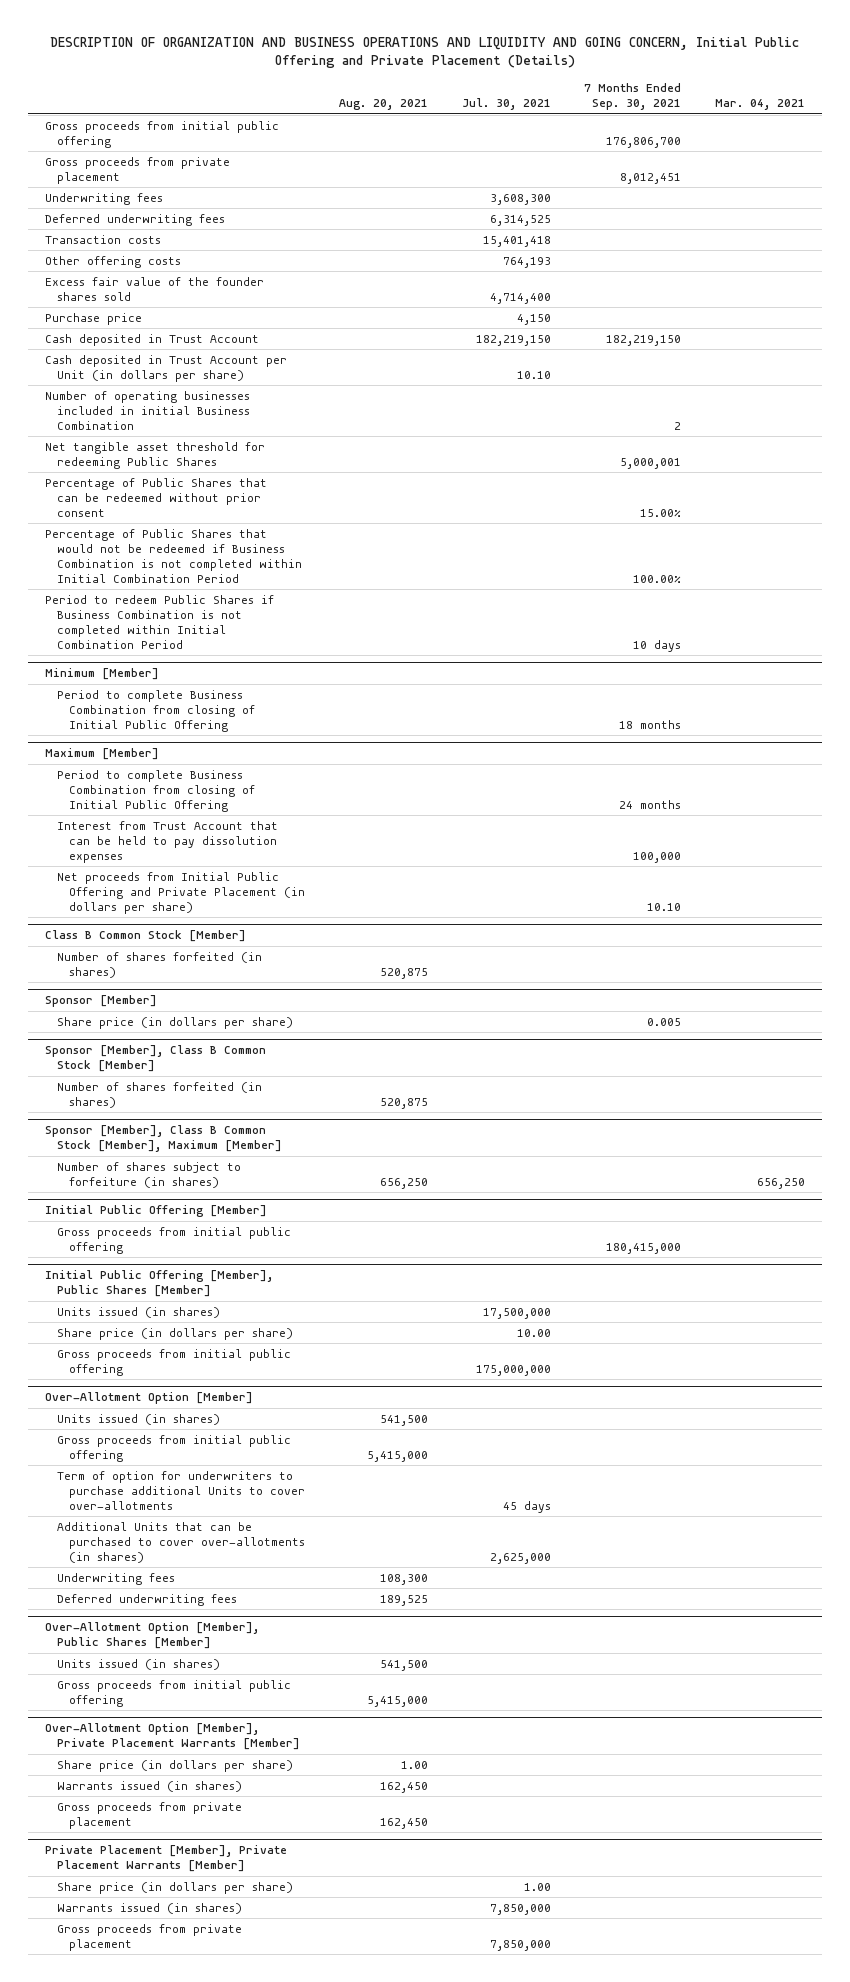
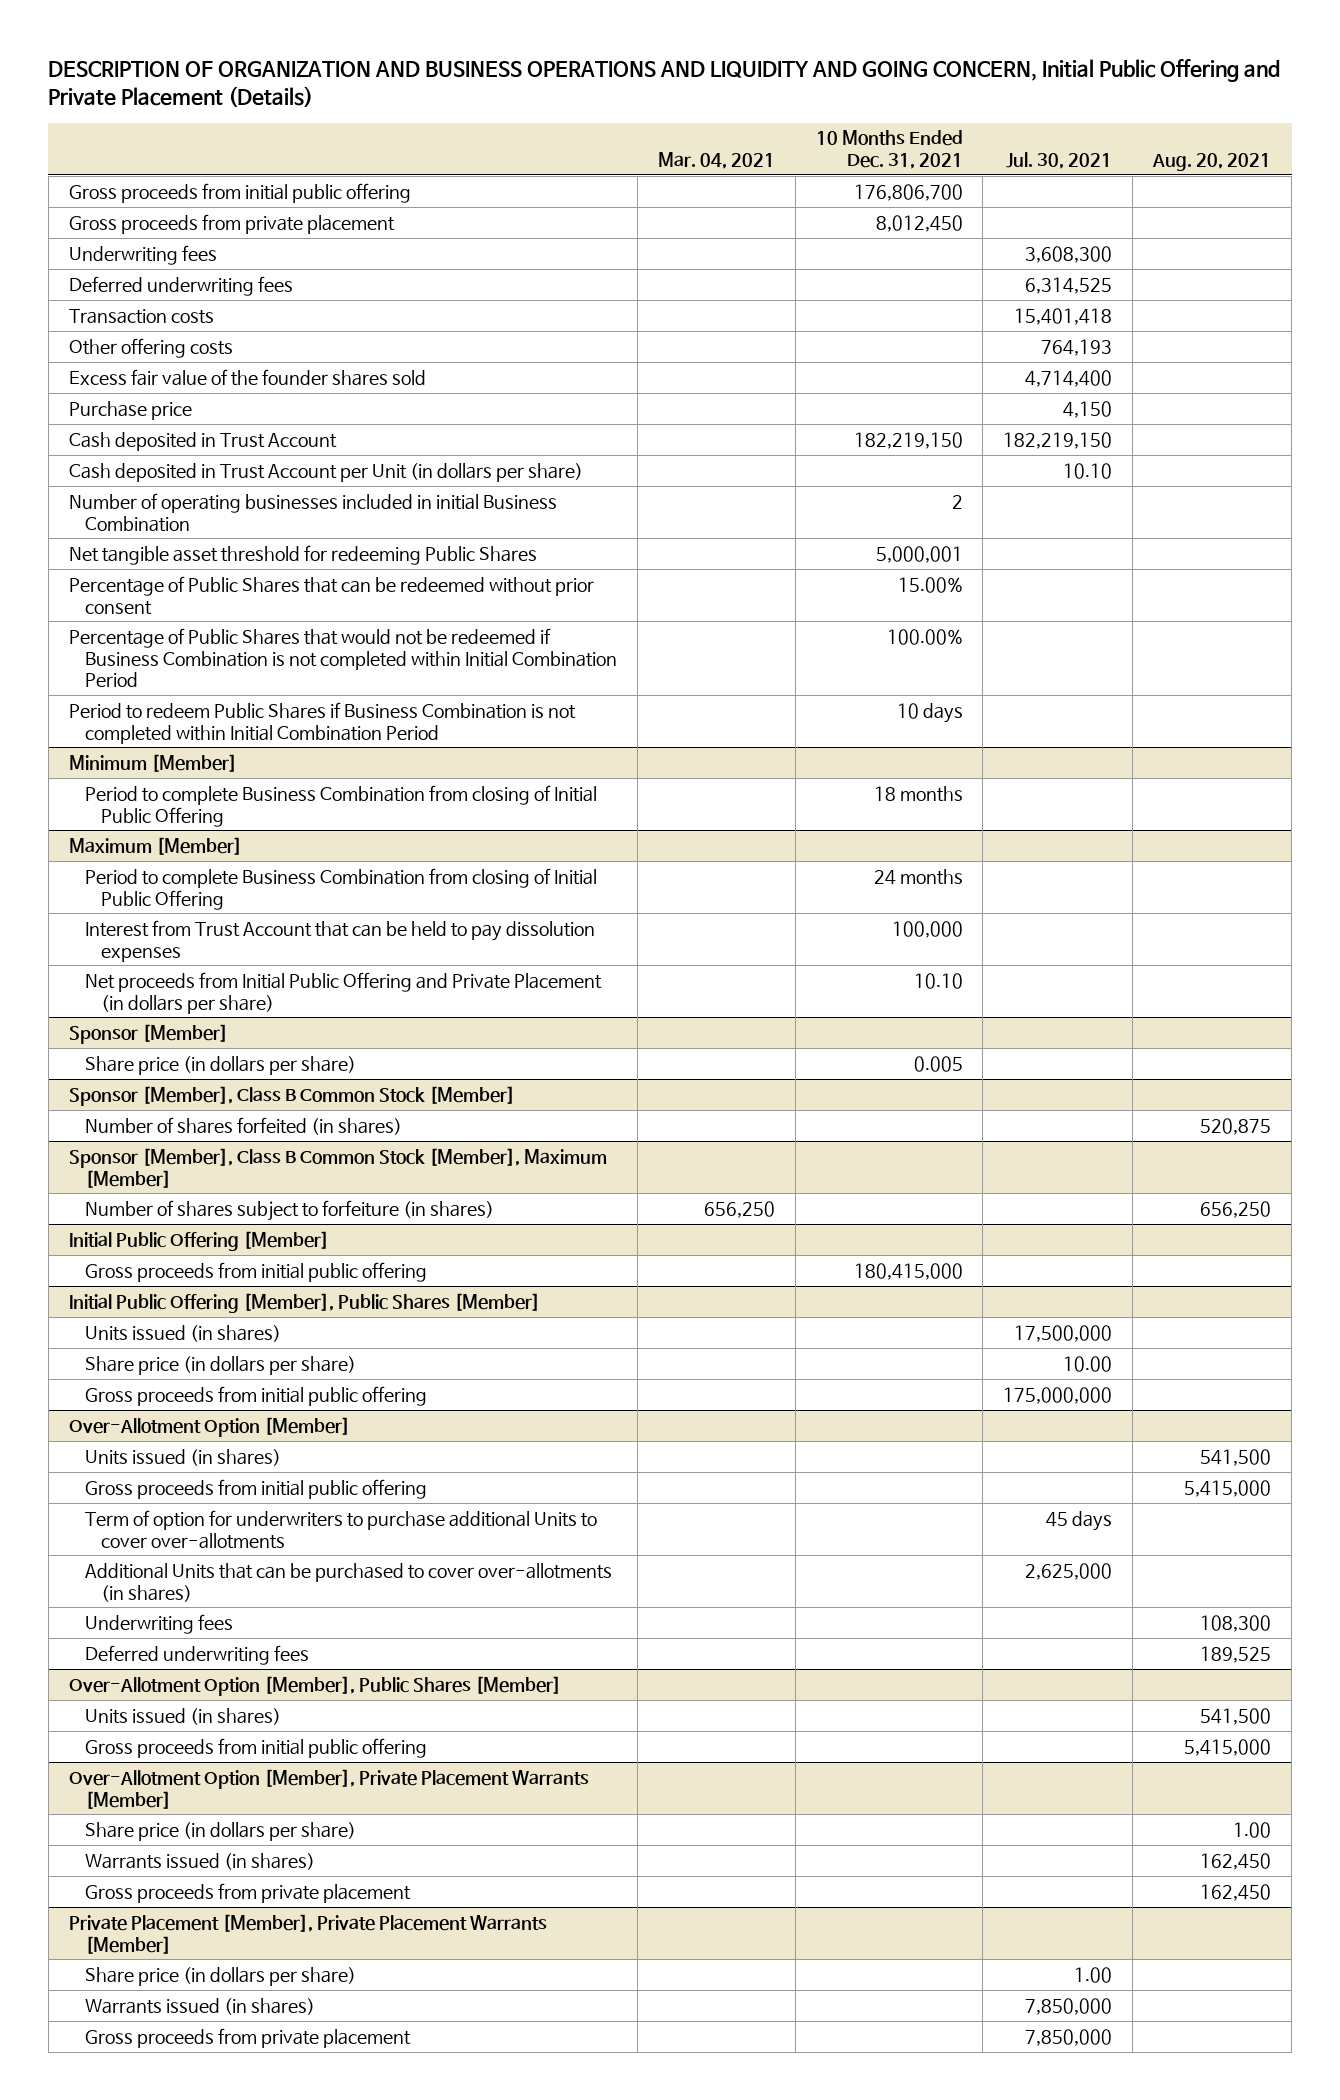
[584,82,682,110] 7 Months Ended Sep. 30, 2021 -> none
none -> [815,130,963,170] 10 Months Ended Dec. 31, 2021
[45,930,247,943] Class B Common Stock [Member] -> none
[57,951,263,978] Number of shares forfeited (in shares) -> none

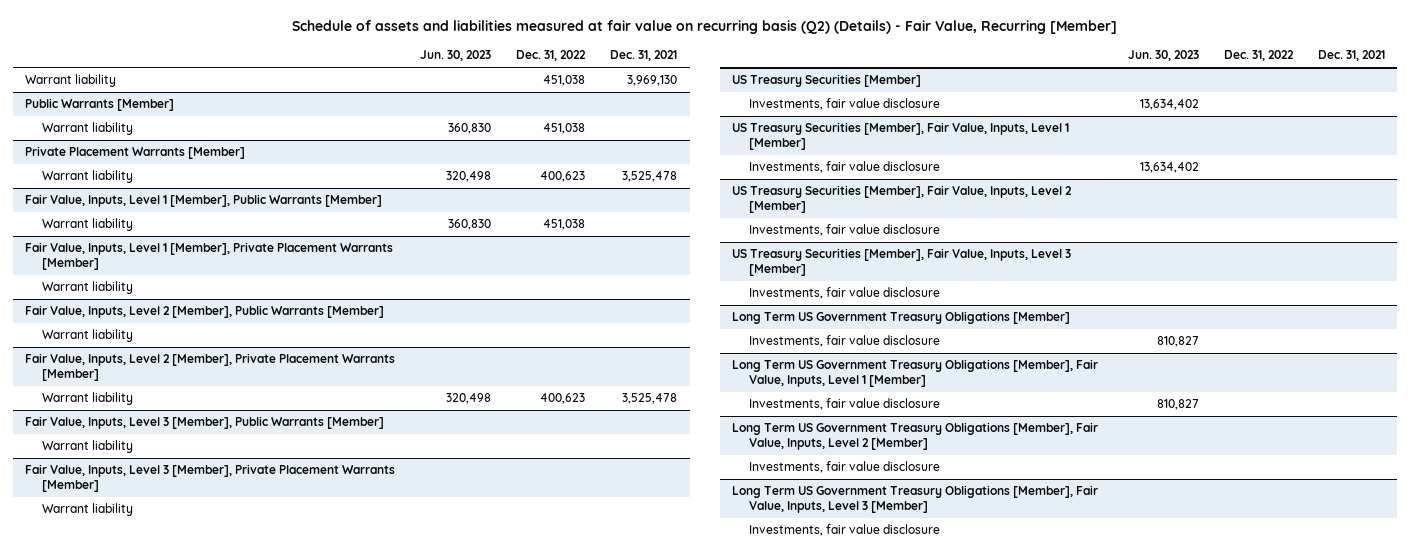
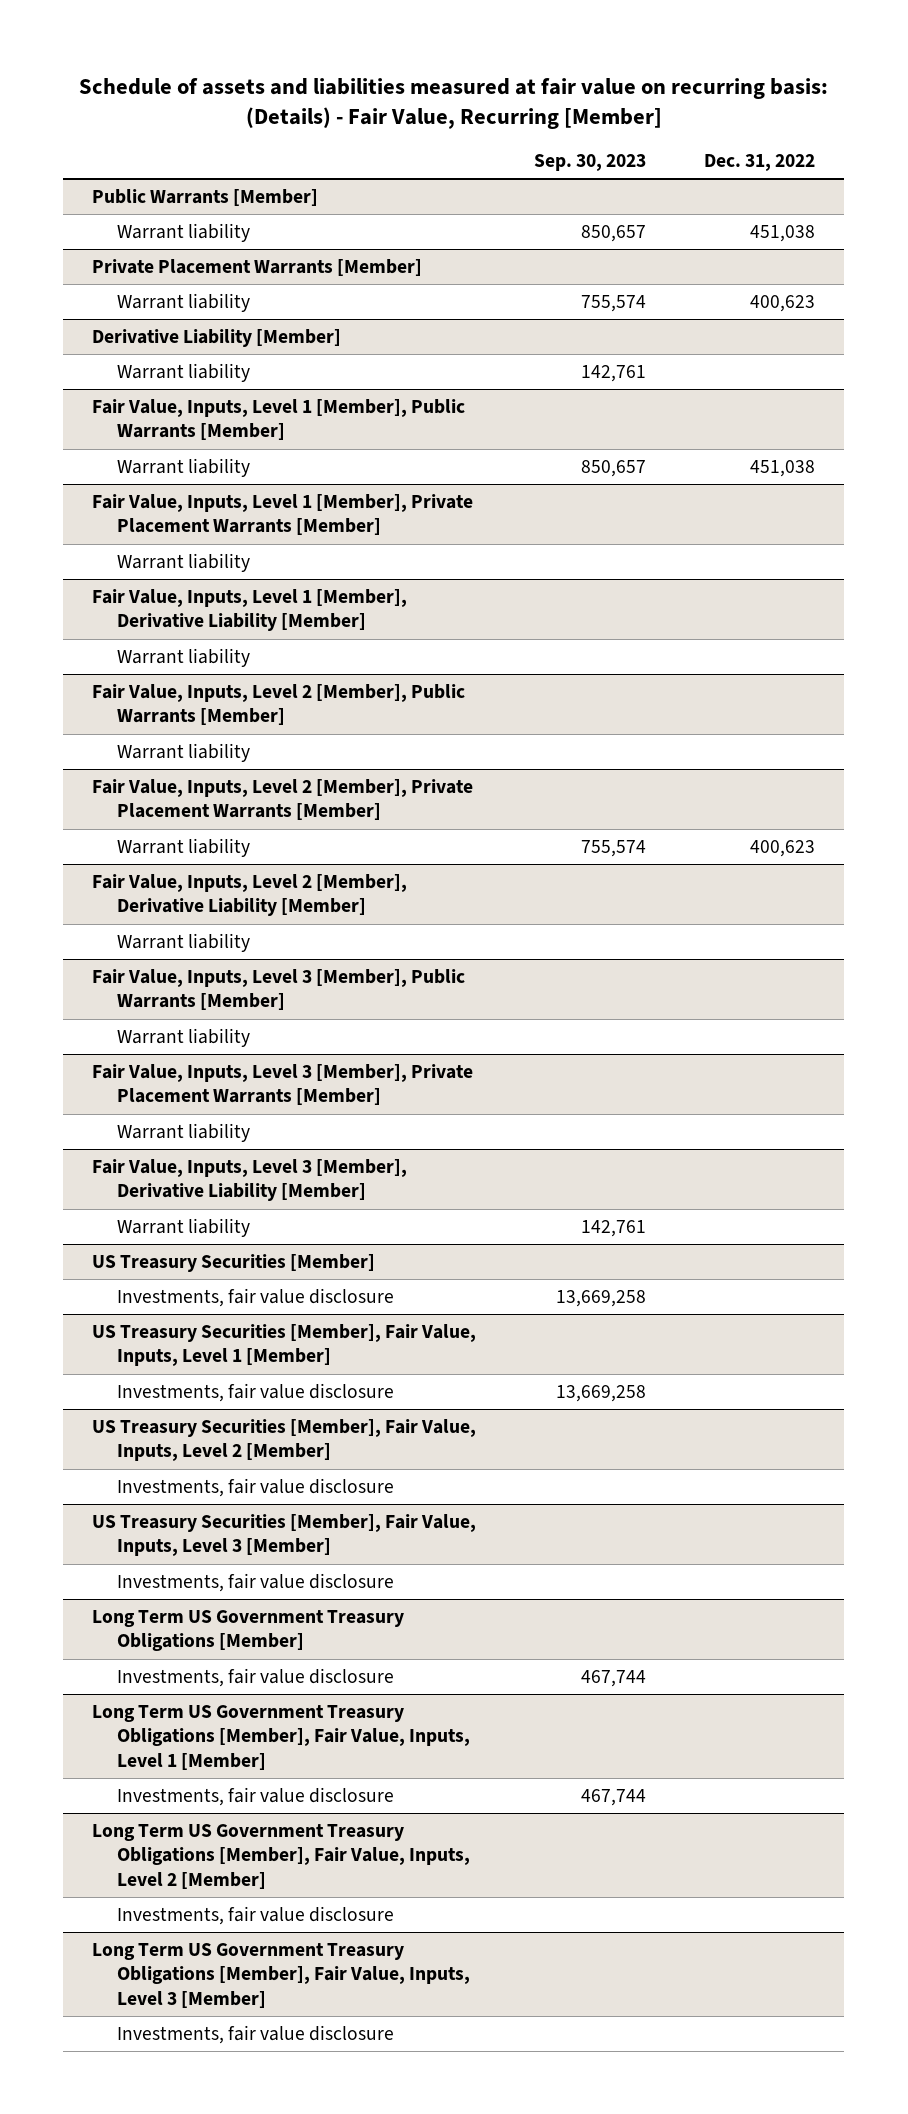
[291,20,1117,35] Schedule of assets and liabilities measured at fair value on recurring basis (Q2) (Details) - Fair Value, Recurring [Member] -> [78,77,828,129] Schedule of assets and liabilities measured at fair value on recurring basis: (Details) - Fair Value, Recurring [Member]
[420,50,492,62] Jun. 30, 2023 -> none
[610,50,678,62] Dec. 31, 2021 -> none
none -> [534,154,647,172] Sep. 30, 2023
[25,74,117,88] Warrant liability -> none
none -> [92,329,342,348] Derivative Liability [Member]
none -> [116,363,250,383] Warrant liability
none -> [92,589,408,632] Fair Value, Inputs, Level 1 [Member], Derivative Liability [Member]
none -> [116,648,250,668] Warrant liability
none -> [92,874,408,917] Fair Value, Inputs, Level 2 [Member], Derivative Liability [Member]
none -> [116,933,250,953] Warrant liability
none -> [92,1159,408,1202] Fair Value, Inputs, Level 3 [Member], Derivative Liability [Member]
none -> [116,1218,250,1238] Warrant liability

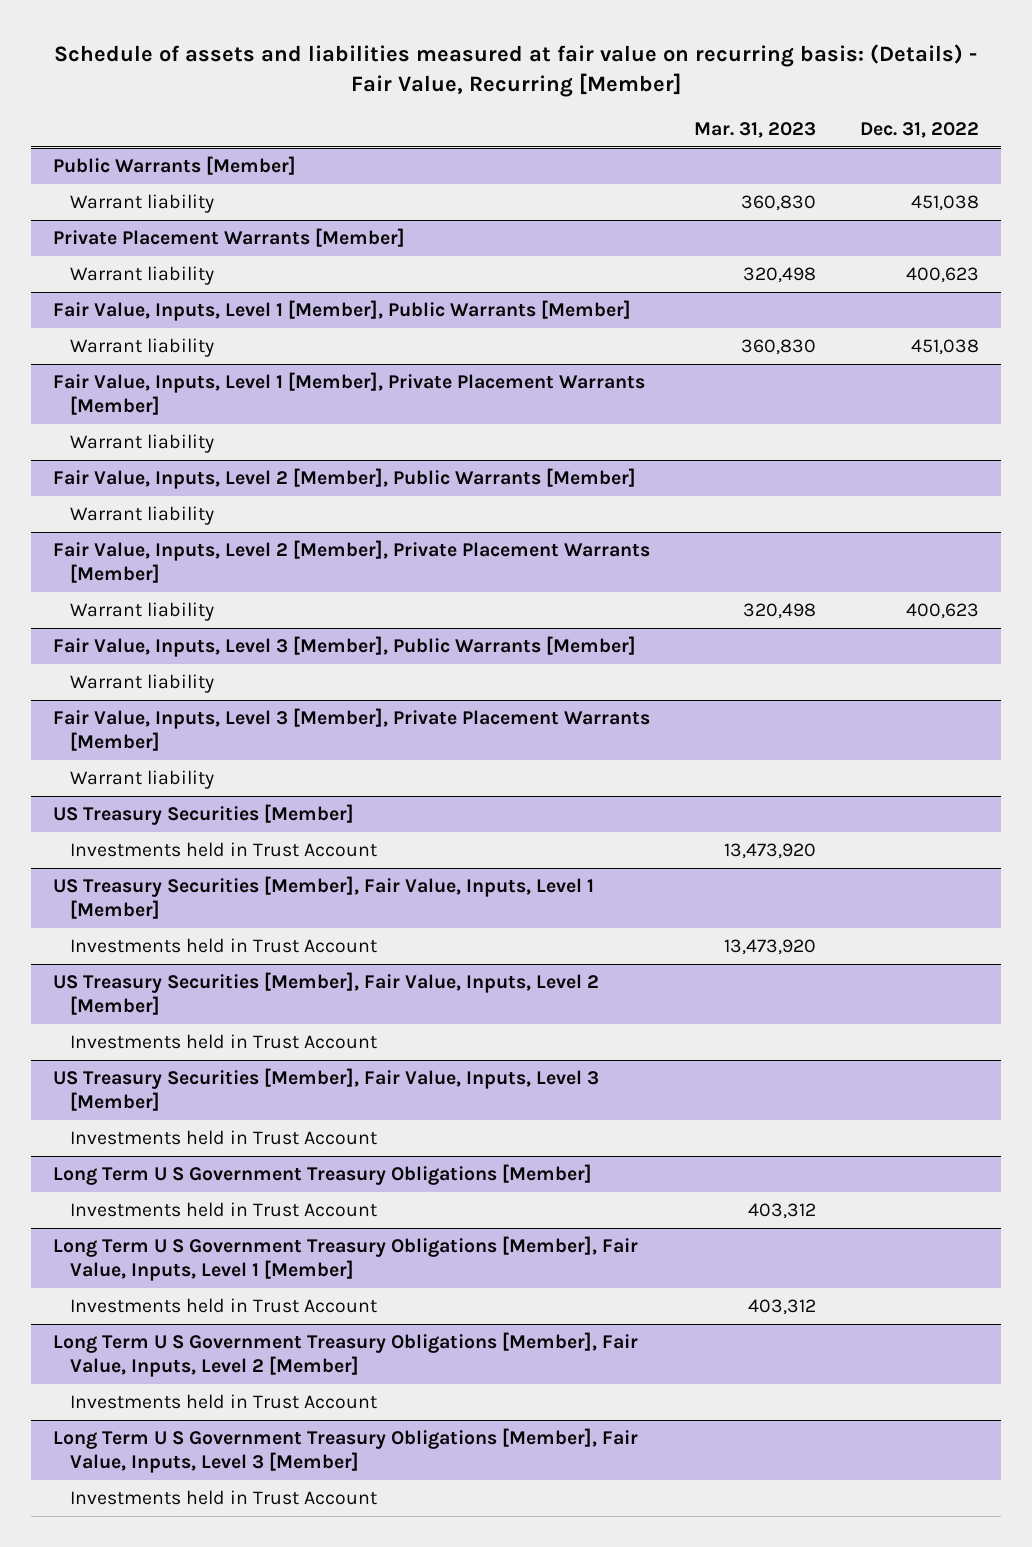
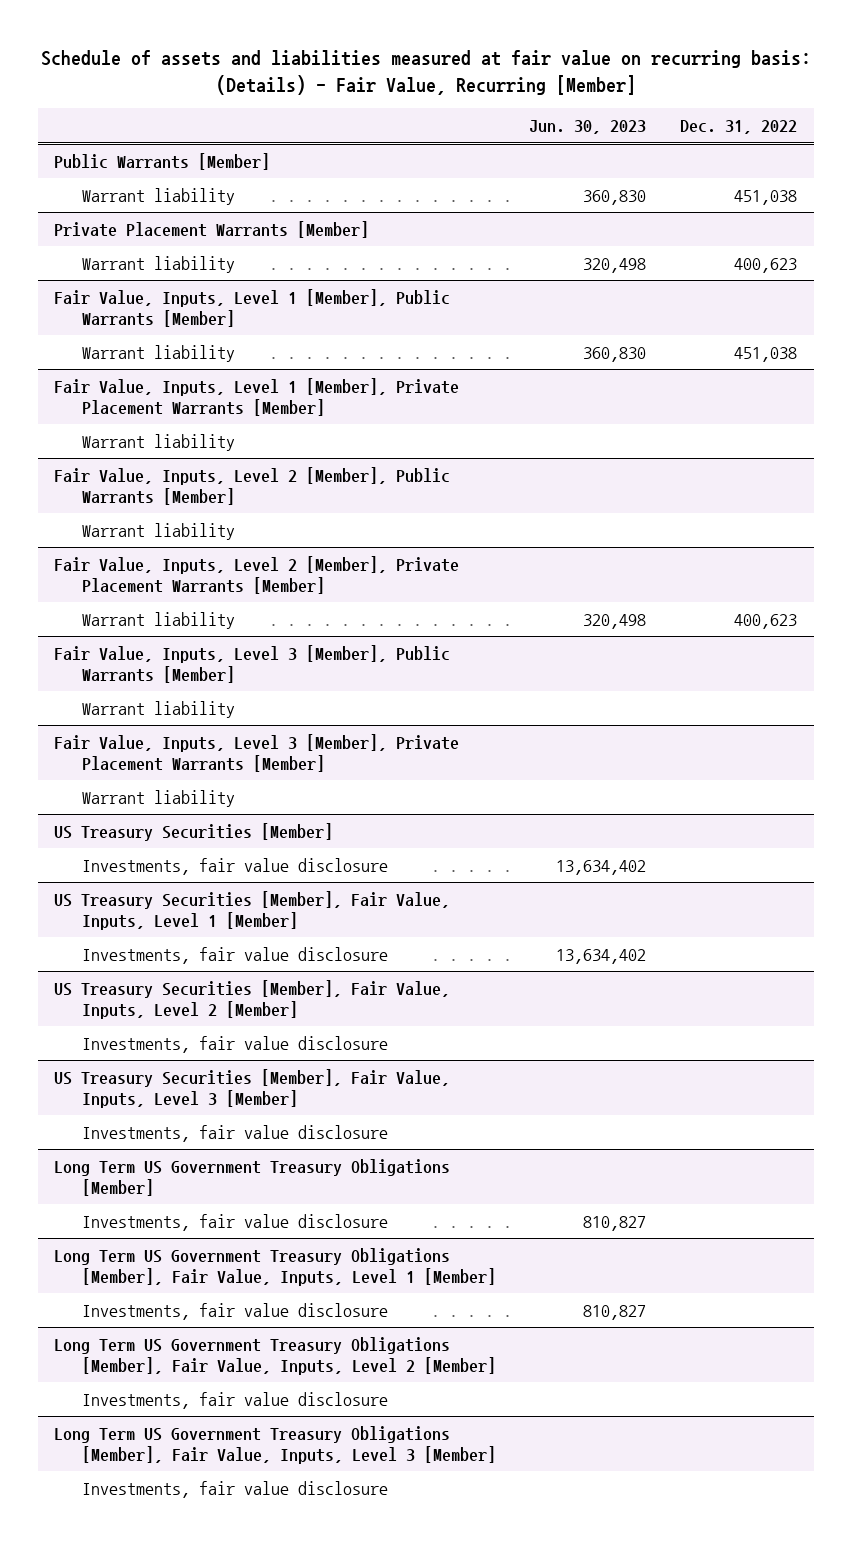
[694,121,817,138] Mar. 31, 2023 -> none
none -> [529,120,647,135] Jun. 30, 2023
[70,842,378,858] Investments held in Trust Account -> [81,857,388,875] Investments, fair value disclosure
[70,938,378,954] Investments held in Trust Account -> [81,946,388,964] Investments, fair value disclosure
[70,1034,378,1050] Investments held in Trust Account -> [81,1035,388,1053] Investments, fair value disclosure
[70,1130,378,1146] Investments held in Trust Account -> [81,1124,388,1142] Investments, fair value disclosure
[53,1164,593,1186] Long Term U S Government Treasury Obligations [Member] -> [54,1158,451,1196] Long Term US Government Treasury Obligations [Member]
[70,1202,378,1218] Investments held in Trust Account -> [81,1213,388,1231] Investments, fair value disclosure
[53,1236,639,1282] Long Term U S Government Treasury Obligations [Member], Fair Value, Inputs, Level 1 [Member] -> [54,1247,496,1286] Long Term US Government Treasury Obligations [Member], Fair Value, Inputs, Level 1 [Member]
[70,1298,378,1314] Investments held in Trust Account -> [81,1302,388,1320] Investments, fair value disclosure
[53,1332,639,1378] Long Term U S Government Treasury Obligations [Member], Fair Value, Inputs, Level 2 [Member] -> [54,1336,496,1375] Long Term US Government Treasury Obligations [Member], Fair Value, Inputs, Level 2 [Member]
[70,1394,378,1410] Investments held in Trust Account -> [81,1391,388,1409] Investments, fair value disclosure
[53,1428,639,1474] Long Term U S Government Treasury Obligations [Member], Fair Value, Inputs, Level 3 [Member] -> [54,1425,496,1464] Long Term US Government Treasury Obligations [Member], Fair Value, Inputs, Level 3 [Member]
[70,1490,378,1506] Investments held in Trust Account -> [81,1480,388,1498] Investments, fair value disclosure

